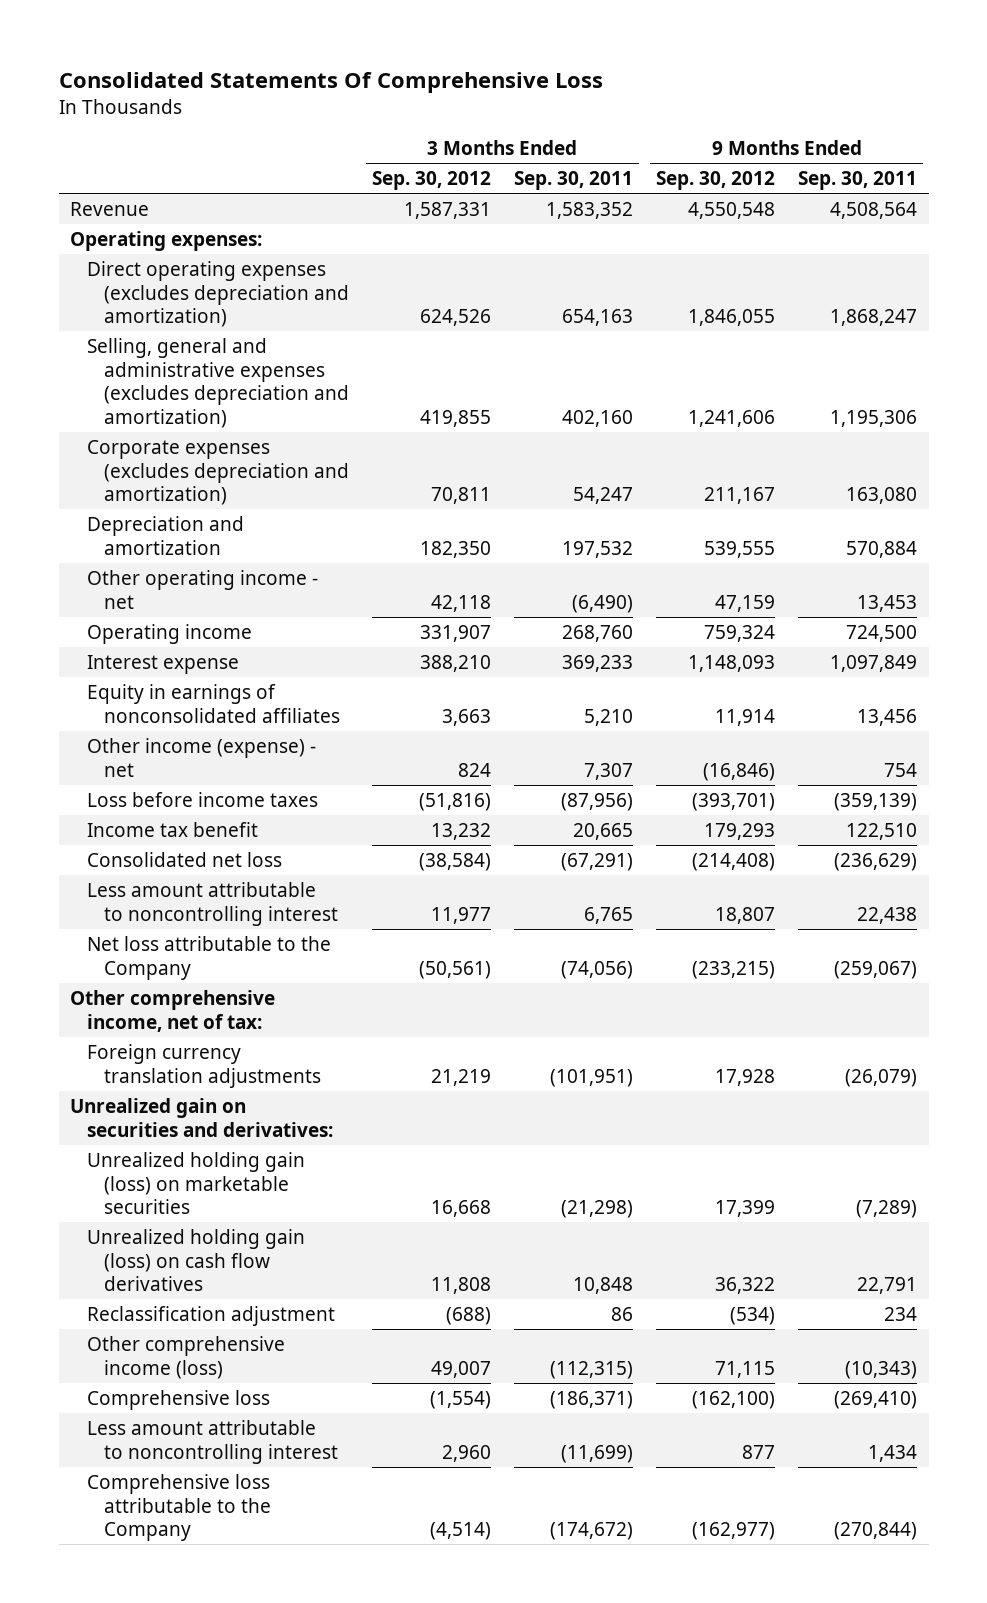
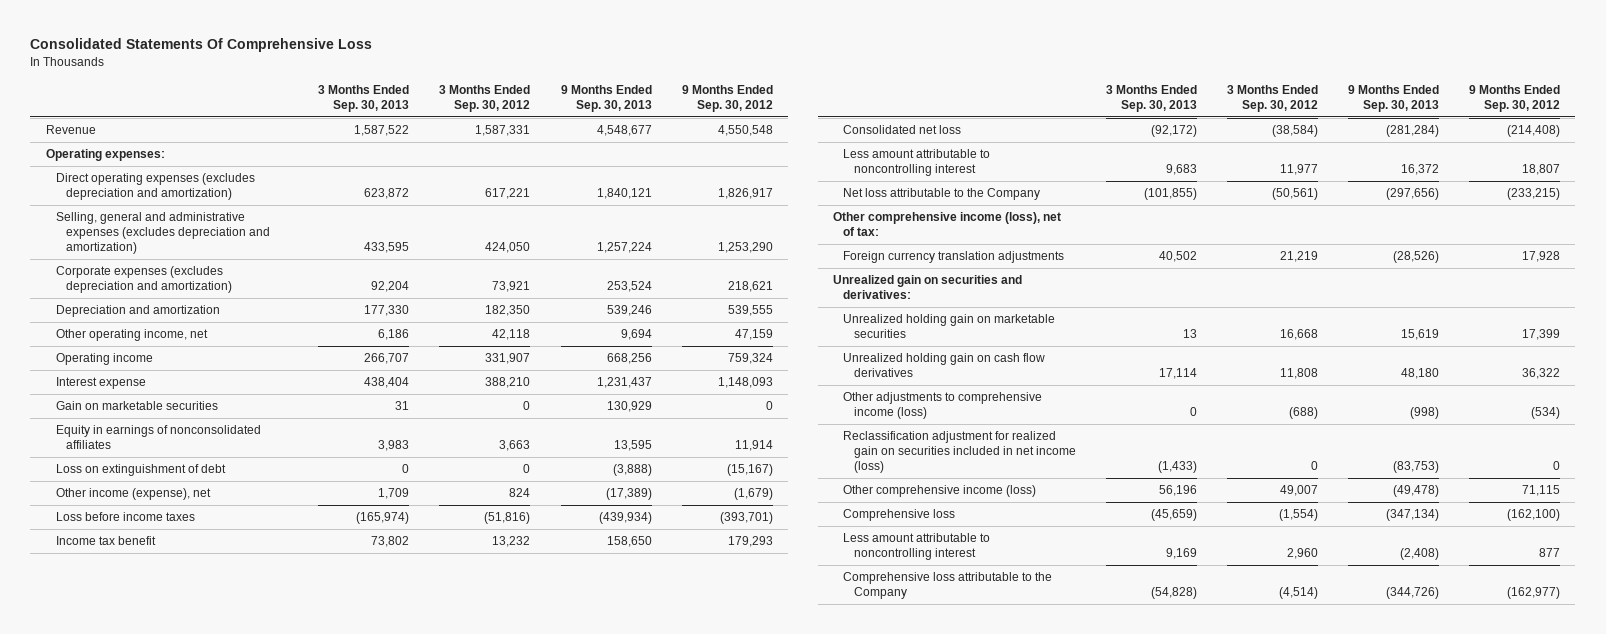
[513,171,633,191] Sep. 30, 2011 -> none
[798,171,918,191] Sep. 30, 2011 -> none
none -> [318,85,410,113] 3 Months Ended Sep. 30, 2013
none -> [560,85,652,113] 9 Months Ended Sep. 30, 2013
[419,309,491,327] 624,526 -> [485,188,531,200] 617,221
[688,309,776,327] 1,846,055 -> [717,188,773,200] 1,826,917
[419,410,491,428] 419,855 -> [485,242,531,254] 424,050
[688,410,776,428] 1,241,606 -> [717,242,773,254] 1,253,290
[430,487,491,505] 70,811 -> [492,281,531,293] 73,921
[704,487,776,505] 211,167 -> [727,281,773,293] 218,621
[87,569,319,609] Other operating income - net -> [55,329,208,342] Other operating income, net
none -> [55,401,218,411] Gain on marketable securities
none -> [55,464,226,477] Loss on extinguishment of debt
[87,737,317,777] Other income (expense) - net -> [55,488,211,501] Other income (expense), net
[703,762,776,781] (16,846) -> [733,488,773,501] (1,679)
[70,989,276,1032] Other comprehensive income, net of tax: -> [833,212,1062,237] Other comprehensive income (loss), net of tax:
[87,1151,306,1215] Unrealized holding gain (loss) on marketable securities -> [843,314,1056,339] Unrealized holding gain on marketable securities
[87,1228,306,1292] Unrealized holding gain (loss) on cash flow derivatives -> [843,353,1046,378] Unrealized holding gain on cash flow derivatives
[87,1305,336,1326] Reclassification adjustment -> [843,392,1043,420] Other adjustments to comprehensive income (loss)
none -> [843,431,1076,474] Reclassification adjustment for realized gain on securities included in net income (loss)

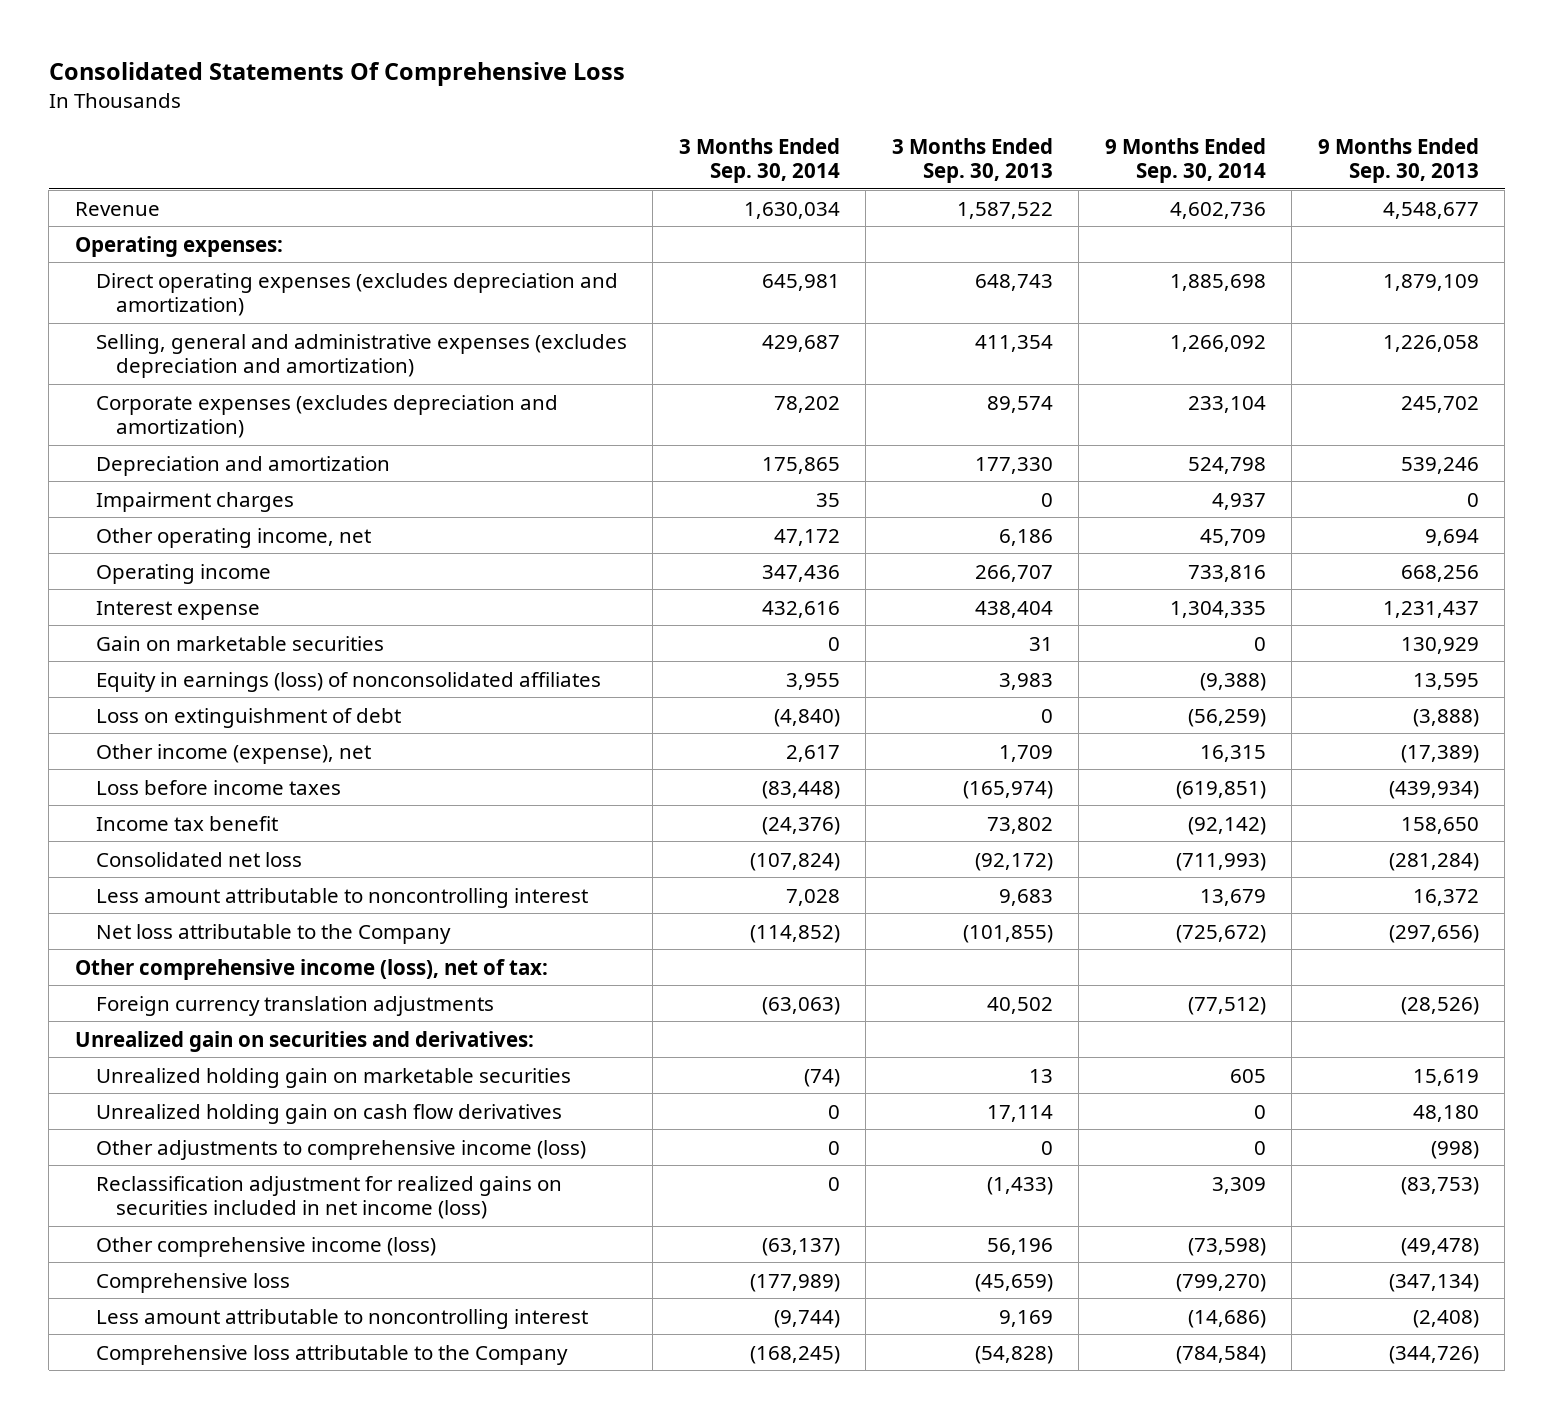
[439,85,531,113] 3 Months Ended Sep. 30, 2012 -> none
[681,85,773,113] 9 Months Ended Sep. 30, 2012 -> none
none -> [678,137,840,183] 3 Months Ended Sep. 30, 2014
none -> [1104,137,1266,183] 9 Months Ended Sep. 30, 2014
[364,188,410,200] 623,872 -> [974,273,1053,291] 648,743
[596,188,652,200] 1,840,121 -> [1382,273,1479,291] 1,879,109
[364,242,410,254] 433,595 -> [974,334,1053,352] 411,354
[596,242,652,254] 1,257,224 -> [1382,334,1479,352] 1,226,058
[371,281,410,293] 92,204 -> [986,395,1053,413] 89,574
[606,281,652,293] 253,524 -> [1400,395,1479,413] 245,702
none -> [95,491,294,512] Impairment charges
[55,425,261,450] Equity in earnings of nonconsolidated affiliates -> [95,671,601,692] Equity in earnings (loss) of nonconsolidated affiliates
[843,431,1076,474] Reclassification adjustment for realized gain on securities included in net income (loss) -> [95,1175,562,1219] Reclassification adjustment for realized gains on securities included in net income (loss)

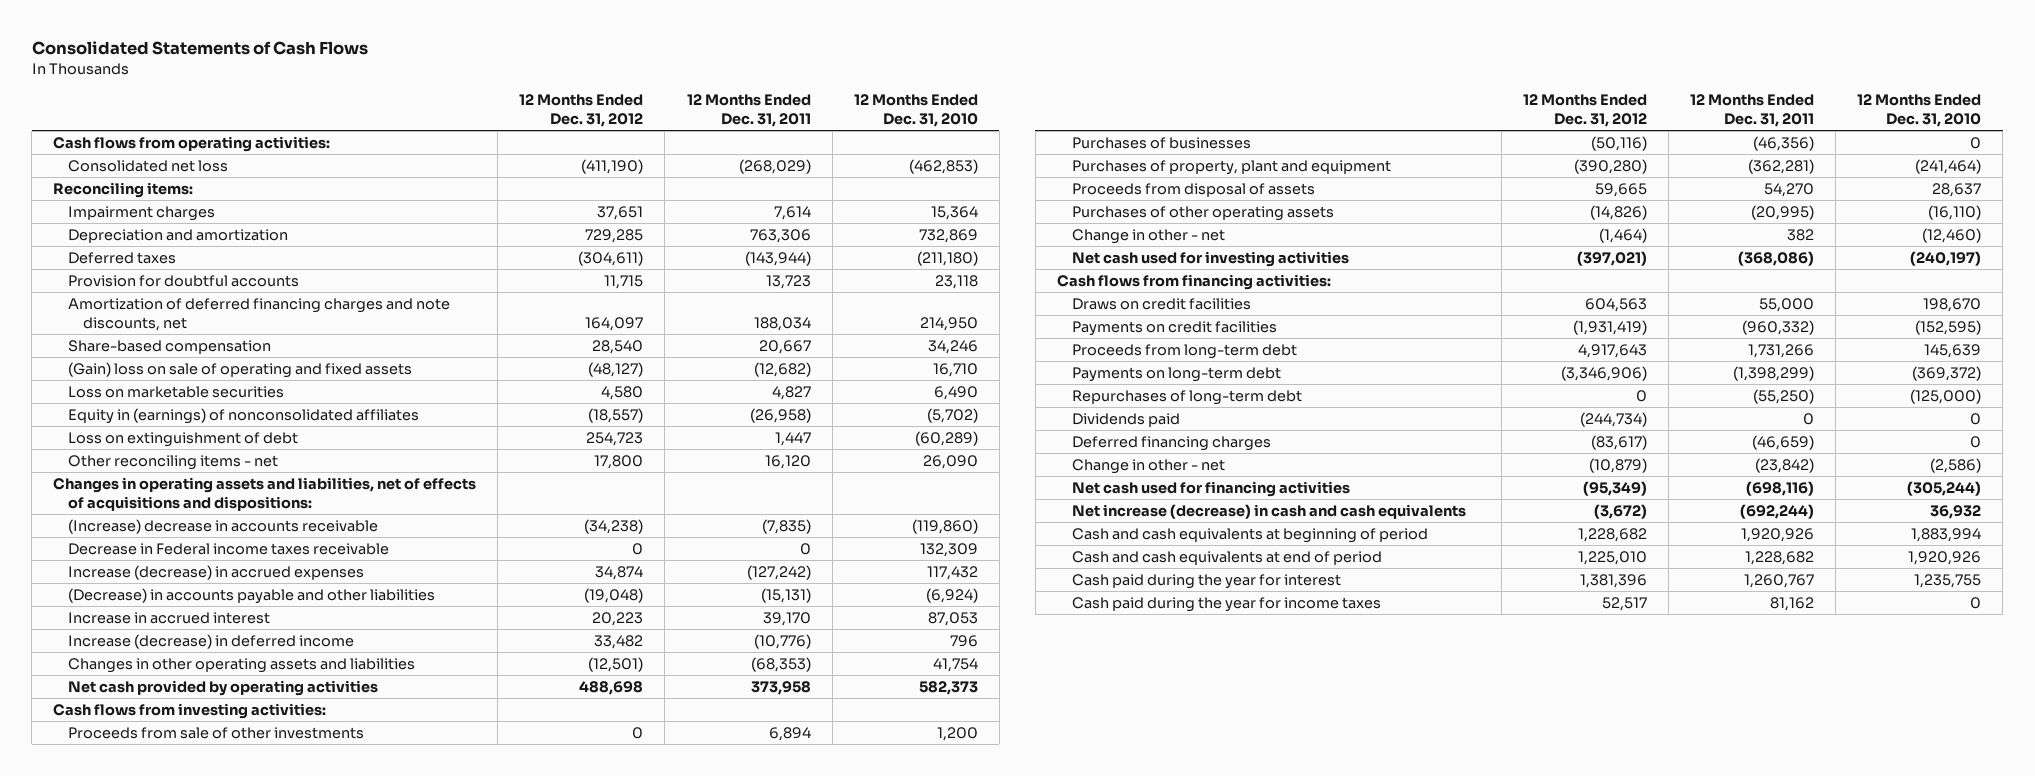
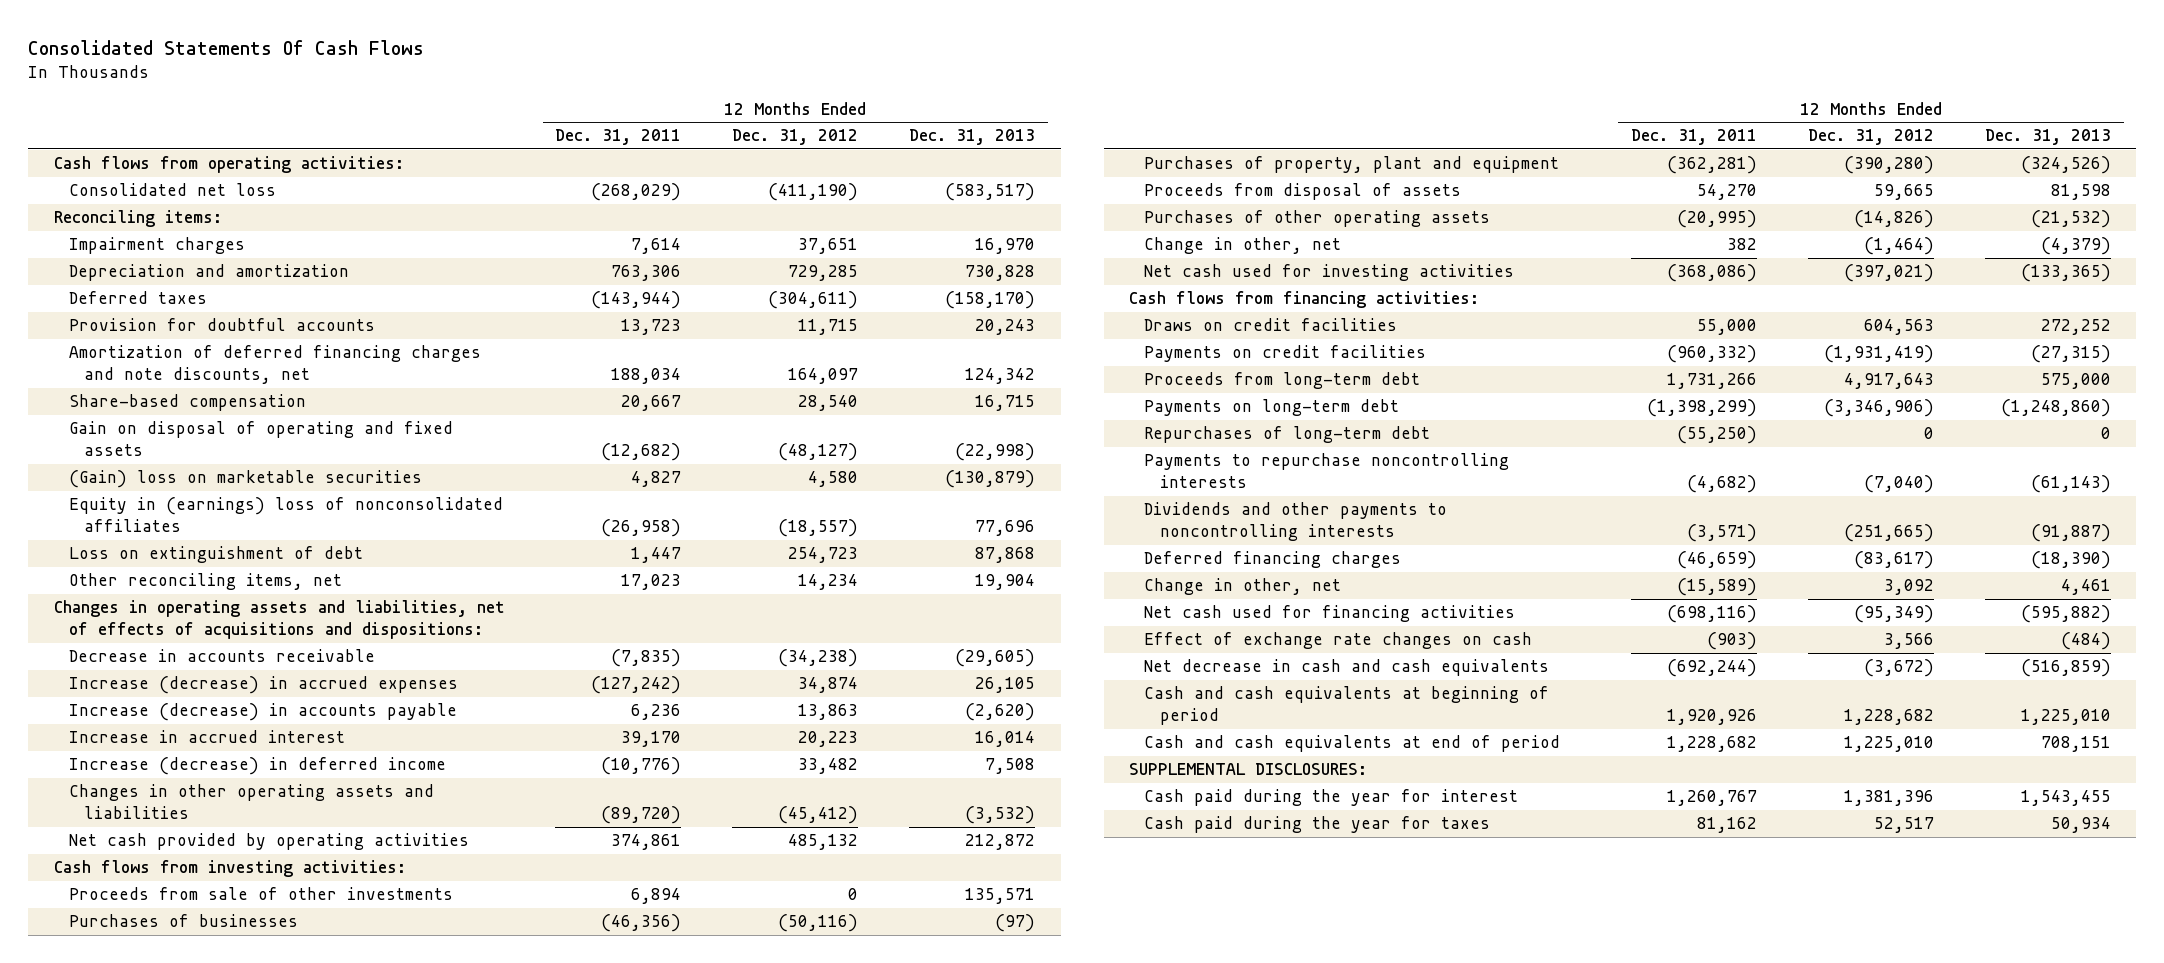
[31,41,368,56] Consolidated Statements of Cash Flows -> [28,39,425,55] Consolidated Statements Of Cash Flows
[853,93,978,127] 12 Months Ended Dec. 31, 2010 -> none
none -> [909,129,1036,146] Dec. 31, 2013
[68,361,413,378] (Gain) loss on sale of operating and fixed assets -> [68,421,453,457] Gain on disposal of operating and fixed assets
[68,385,285,398] Loss on marketable securities -> [68,470,422,489] (Gain) loss on marketable securities
[68,407,420,424] Equity in (earnings) of nonconsolidated affiliates -> [68,497,503,533] Equity in (earnings) loss of nonconsolidated affiliates
[68,454,279,470] Other reconciling items - net -> [68,573,342,591] Other reconciling items, net
[594,454,644,469] 17,800 -> [798,574,859,591] 14,234
[764,454,811,469] 16,120 -> [621,574,682,591] 17,023
[68,542,390,555] Decrease in Federal income taxes receivable -> none
[68,518,379,534] (Increase) decrease in accounts receivable -> [68,649,375,663] Decrease in accounts receivable
[68,587,436,604] (Decrease) in accounts payable and other liabilities -> [68,703,457,722] Increase (decrease) in accounts payable
[584,587,644,603] (19,048) -> [798,704,859,721] 13,863
[760,587,811,603] (15,131) -> [631,704,682,721] 6,236
[588,656,644,672] (12,501) -> [778,806,859,825] (45,412)
[750,656,811,672] (68,353) -> [601,806,682,825] (89,720)
[579,680,644,695] 488,698 -> [788,834,859,851] 485,132
[750,680,811,695] 373,958 -> [611,834,682,851] 374,861
[1071,228,1225,244] Change in other - net -> [1144,237,1342,255] Change in other, net
[1071,412,1180,427] Dividends paid -> none
none -> [1144,453,1510,489] Payments to repurchase noncontrolling interests
none -> [1144,502,1448,542] Dividends and other payments to noncontrolling interests
[1071,458,1225,474] Change in other - net -> [1144,578,1342,596] Change in other, net
[1589,457,1648,473] (10,879) -> [1883,579,1934,596] 3,092
[1755,457,1815,473] (23,842) -> [1677,578,1758,597] (15,589)
none -> [1144,632,1533,650] Effect of exchange rate changes on cash
[1071,503,1466,519] Net increase (decrease) in cash and cash equivalents -> [1144,659,1550,677] Net decrease in cash and cash equivalents
none -> [1129,763,1368,776] SUPPLEMENTAL DISCLOSURES:
[1071,596,1381,612] Cash paid during the year for income taxes -> [1144,816,1491,834] Cash paid during the year for taxes

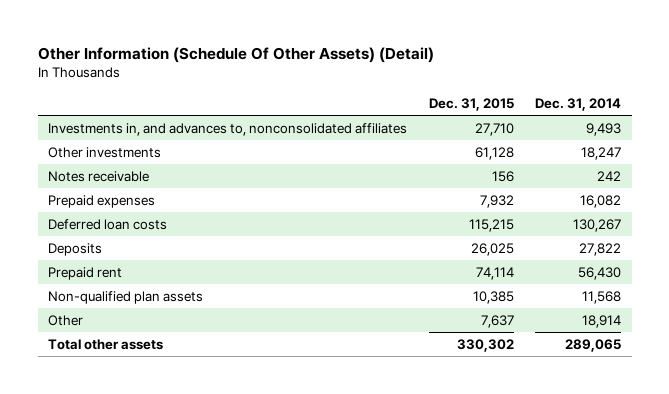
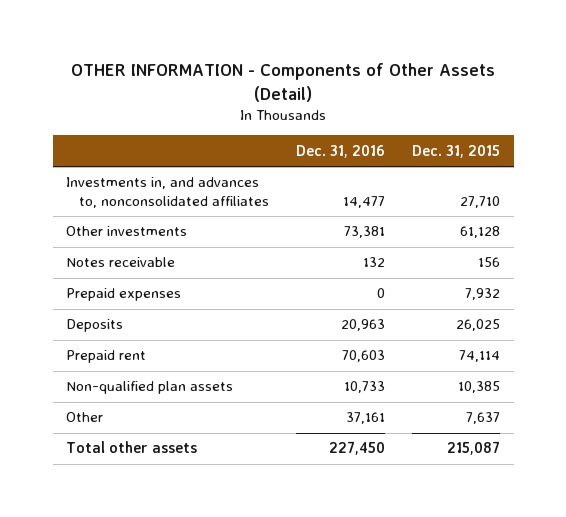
[37,46,434,63] Other Information (Schedule Of Other Assets) (Detail) -> [71,63,496,102] OTHER INFORMATION - Components of Other Assets (Detail)
[535,97,622,111] Dec. 31, 2014 -> none
none -> [296,144,386,158] Dec. 31, 2016
[48,219,168,231] Deferred loan costs -> none
[456,339,514,353] 330,302 -> [447,441,501,456] 215,087

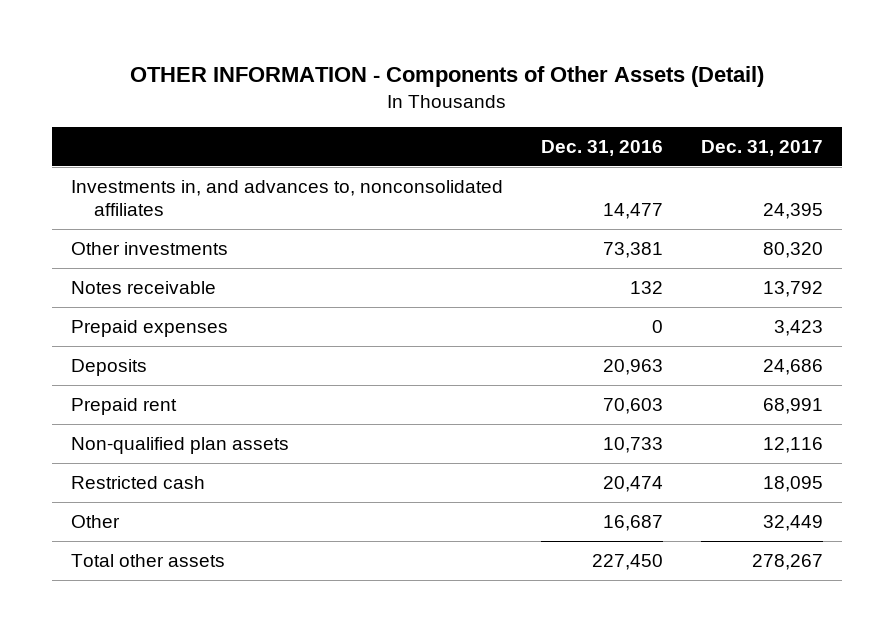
[412,144,501,158] Dec. 31, 2015 -> none
none -> [701,140,824,157] Dec. 31, 2017
none -> [71,475,206,489] Restricted cash
[346,412,386,425] 37,161 -> [603,514,664,531] 16,687

